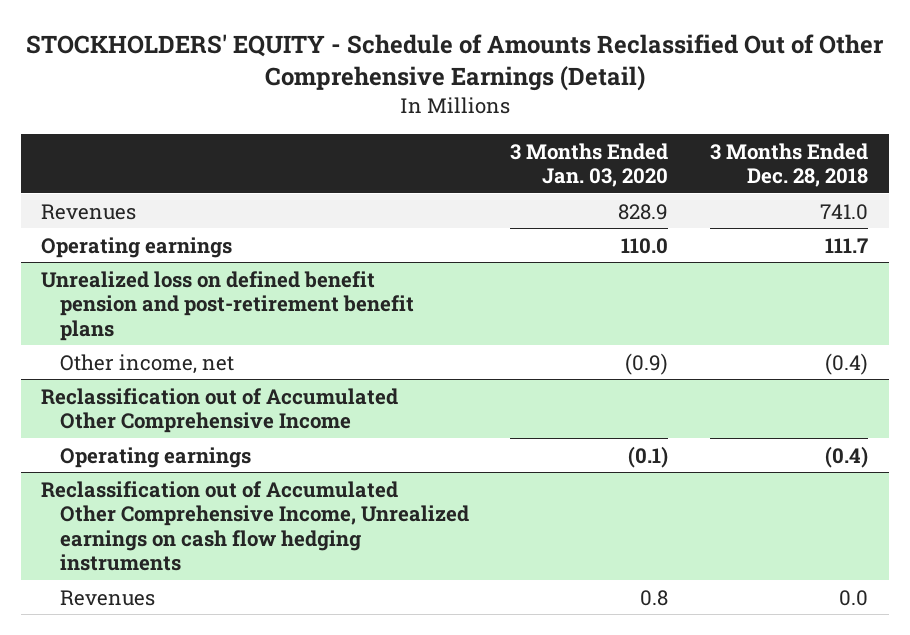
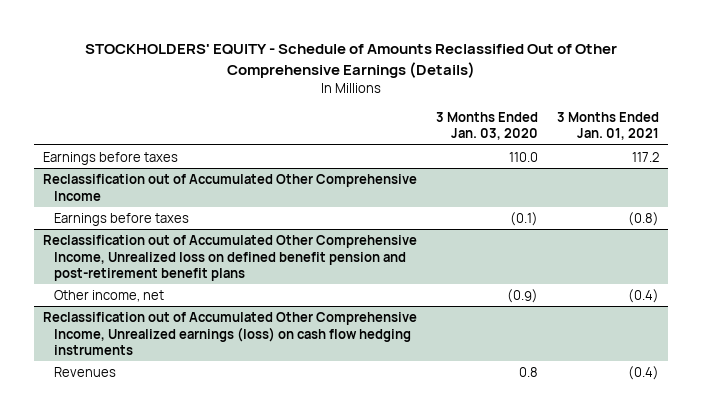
[25,33,884,92] STOCKHOLDERS' EQUITY - Schedule of Amounts Reclassified Out of Other Comprehensive Earnings (Detail) -> [85,44,618,78] STOCKHOLDERS' EQUITY - Schedule of Amounts Reclassified Out of Other Comprehensive Earnings (Details)
[710,142,869,188] 3 Months Ended Dec. 28, 2018 -> none
none -> [556,111,659,141] 3 Months Ended Jan. 01, 2021
[41,203,137,220] Revenues -> none
[41,270,414,341] Unrealized loss on defined benefit pension and post-retirement benefit plans -> none
[59,353,234,374] Other income, net -> none
[41,236,233,258] Operating earnings -> [43,151,179,165] Earnings before taxes
[59,446,251,468] Operating earnings -> [53,212,189,226] Earnings before taxes
none -> [43,234,418,282] Reclassification out of Accumulated Other Comprehensive Income, Unrealized loss on defined benefit pension and post-retirement benefit plans
none -> [53,289,164,302] Other income, net
[41,480,469,572] Reclassification out of Accumulated Other Comprehensive Income, Unrealized earnings on cash flow hedging instruments -> [43,311,418,356] Reclassification out of Accumulated Other Comprehensive Income, Unrealized earnings (loss) on cash flow hedging instruments

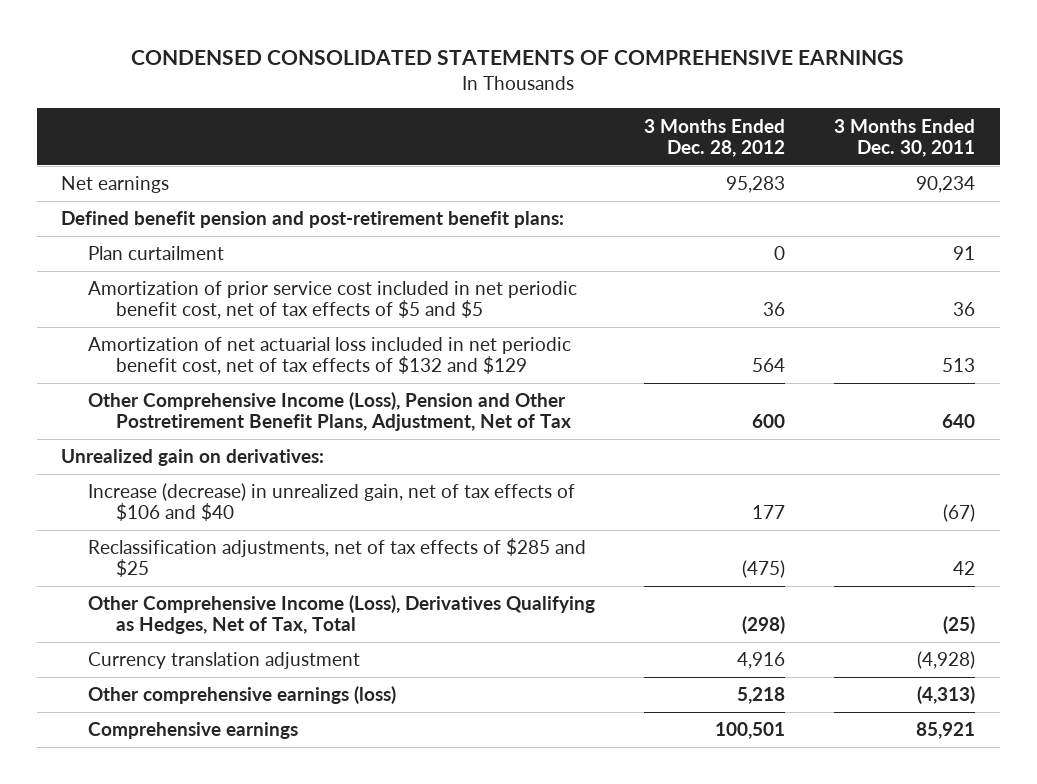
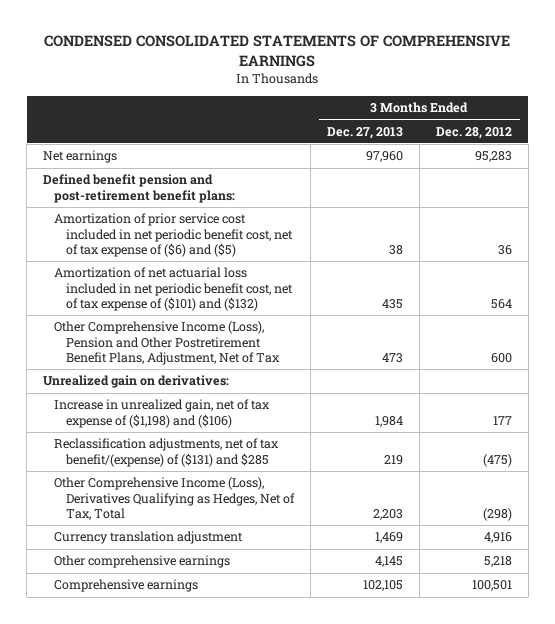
[834,118,976,157] 3 Months Ended Dec. 30, 2011 -> none
none -> [326,126,403,139] Dec. 27, 2013
[88,246,225,261] Plan curtailment -> none
[88,281,578,320] Amortization of prior service cost included in net periodic benefit cost, net of tax effects of $5 and $5 -> [54,213,293,258] Amortization of prior service cost included in net periodic benefit cost, net of tax expense of ($6) and ($5)
[88,337,572,376] Amortization of net actuarial loss included in net periodic benefit cost, net of tax effects of $132 and $129 -> [54,267,293,312] Amortization of net actuarial loss included in net periodic benefit cost, net of tax expense of ($101) and ($132)
[88,483,576,522] Increase (decrease) in unrealized gain, net of tax effects of $106 and $40 -> [54,399,271,428] Increase in unrealized gain, net of tax expense of ($1,198) and ($106)
[88,538,587,578] Reclassification adjustments, net of tax effects of $285 and $25 -> [54,438,280,467] Reclassification adjustments, net of tax benefit/(expense) of ($131) and $285
[88,686,397,705] Other comprehensive earnings (loss) -> [54,555,231,569] Other comprehensive earnings

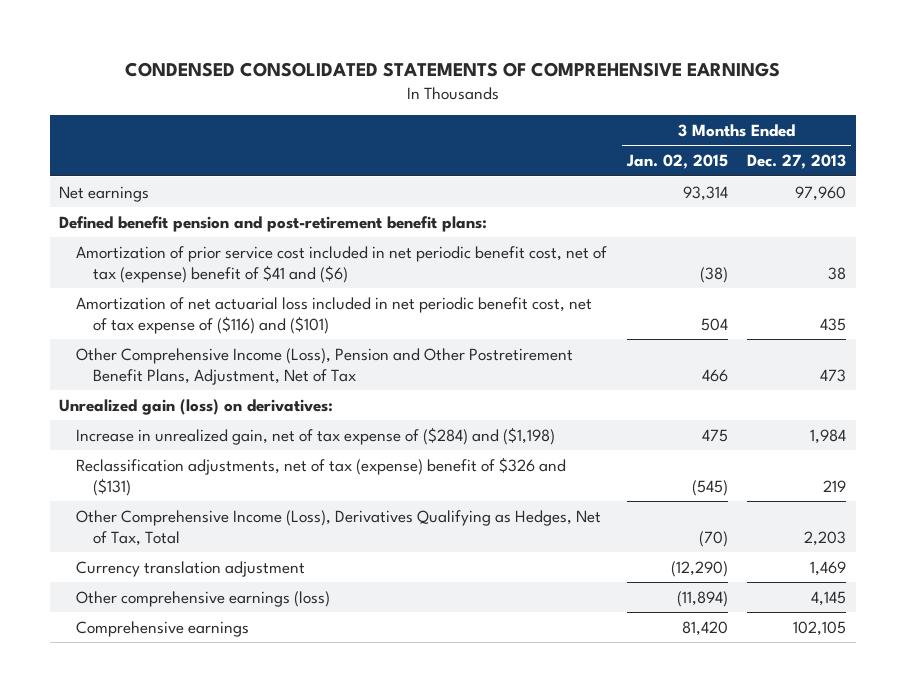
[435,126,512,139] Dec. 28, 2012 -> none
none -> [625,154,728,170] Jan. 02, 2015
[54,213,293,258] Amortization of prior service cost included in net periodic benefit cost, net of tax expense of ($6) and ($5) -> [75,245,607,283] Amortization of prior service cost included in net periodic benefit cost, net of tax (expense) benefit of $41 and ($6)
[54,267,293,312] Amortization of net actuarial loss included in net periodic benefit cost, net of tax expense of ($101) and ($132) -> [75,296,592,334] Amortization of net actuarial loss included in net periodic benefit cost, net of tax expense of ($116) and ($101)
[43,375,230,389] Unrealized gain on derivatives: -> [59,398,334,415] Unrealized gain (loss) on derivatives:
[54,399,271,428] Increase in unrealized gain, net of tax expense of ($1,198) and ($106) -> [75,426,555,445] Increase in unrealized gain, net of tax expense of ($284) and ($1,198)
[54,438,280,467] Reclassification adjustments, net of tax benefit/(expense) of ($131) and $285 -> [75,456,566,496] Reclassification adjustments, net of tax (expense) benefit of $326 and ($131)
[54,555,231,569] Other comprehensive earnings -> [75,590,330,607] Other comprehensive earnings (loss)

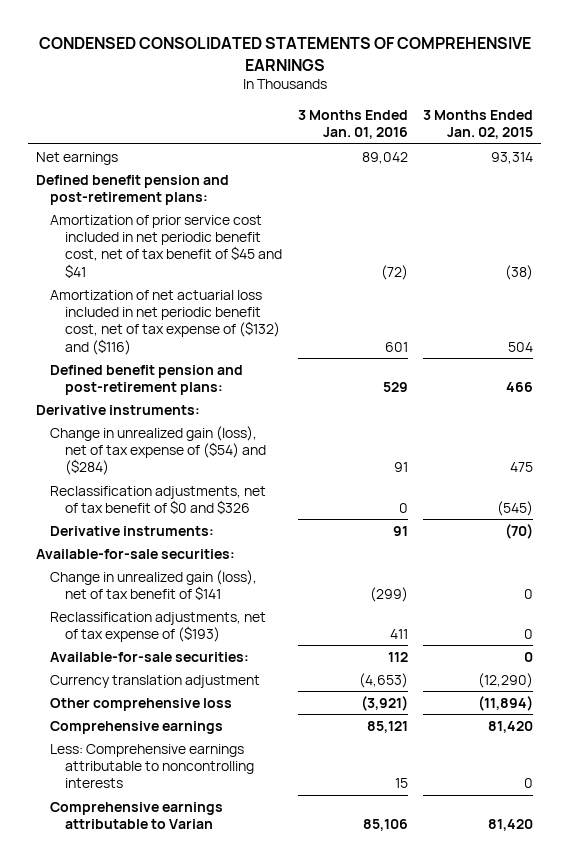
[747,154,847,170] Dec. 27, 2013 -> none
none -> [297,109,408,140] 3 Months Ended Jan. 01, 2016
[59,215,488,232] Defined benefit pension and post-retirement benefit plans: -> [35,174,229,205] Defined benefit pension and post-retirement plans:
[75,245,607,283] Amortization of prior service cost included in net periodic benefit cost, net of tax (expense) benefit of $41 and ($6) -> [50,214,282,278] Amortization of prior service cost included in net periodic benefit cost, net of tax benefit of $45 and $41
[75,296,592,334] Amortization of net actuarial loss included in net periodic benefit cost, net of tax expense of ($116) and ($101) -> [50,289,280,355] Amortization of net actuarial loss included in net periodic benefit cost, net of tax expense of ($132) and ($116)
[75,347,573,385] Other Comprehensive Income (Loss), Pension and Other Postretirement Benefit Plans, Adjustment, Net of Tax -> [50,364,244,395] Defined benefit pension and post-retirement plans:
[59,398,334,415] Unrealized gain (loss) on derivatives: -> [35,404,200,415] Derivative instruments:
[75,426,555,445] Increase in unrealized gain, net of tax expense of ($284) and ($1,198) -> [50,425,266,476] Change in unrealized gain (loss), net of tax expense of ($54) and ($284)
[75,456,566,496] Reclassification adjustments, net of tax (expense) benefit of $326 and ($131) -> [50,485,267,514] Reclassification adjustments, net of tax benefit of $0 and $326
[75,509,601,546] Other Comprehensive Income (Loss), Derivatives Qualifying as Hedges, Net of Tax, Total -> [50,525,215,536] Derivative instruments:
none -> [35,548,235,559] Available-for-sale securities:
none -> [50,569,258,600] Change in unrealized gain (loss), net of tax benefit of $141
none -> [50,611,267,642] Reclassification adjustments, net of tax expense of ($193)
none -> [50,651,250,662] Available-for-sale securities:
[75,590,330,607] Other comprehensive earnings (loss) -> [50,697,233,711] Other comprehensive loss
none -> [50,743,254,789] Less: Comprehensive earnings attributable to noncontrolling interests
none -> [50,801,224,829] Comprehensive earnings attributable to Varian

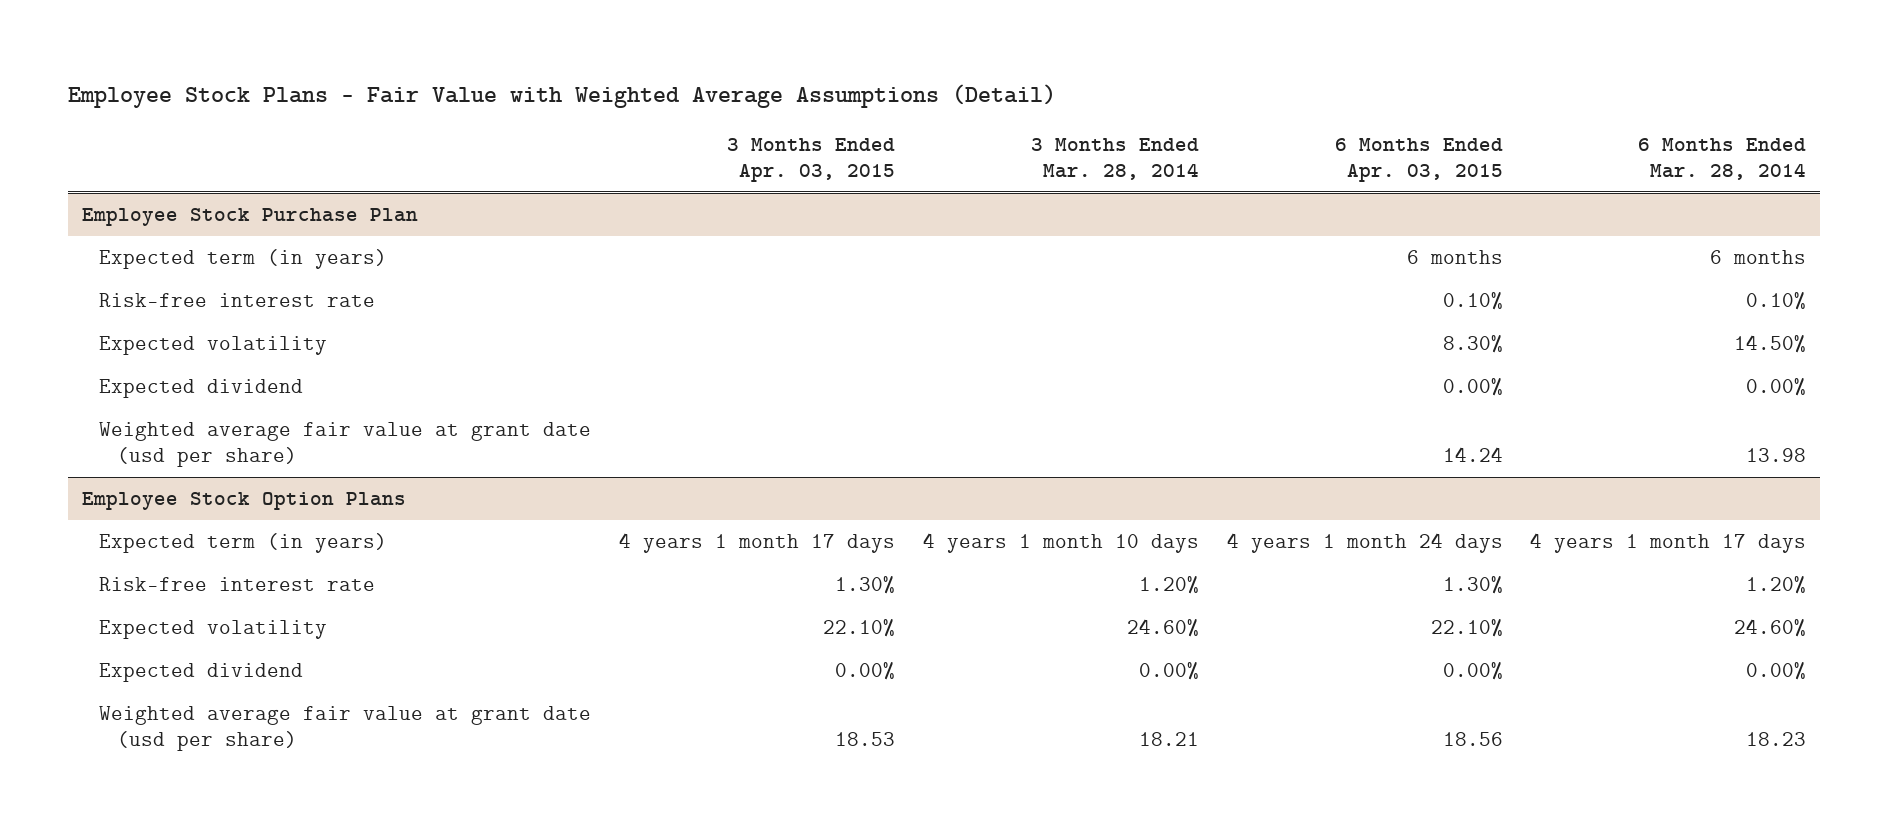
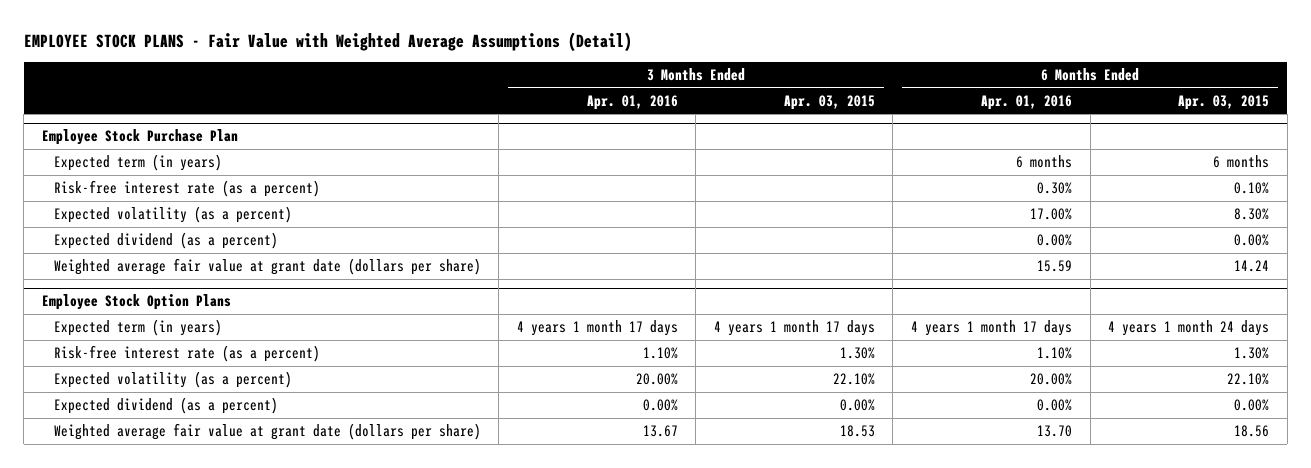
[68,83,1057,108] Employee Stock Plans - Fair Value with Weighted Average Assumptions (Detail) -> [23,32,632,53] EMPLOYEE STOCK PLANS - Fair Value with Weighted Average Assumptions (Detail)
[1030,138,1199,180] 3 Months Ended Mar. 28, 2014 -> none
[1638,138,1807,180] 6 Months Ended Mar. 28, 2014 -> none
none -> [586,94,678,110] Apr. 01, 2016
none -> [981,94,1073,110] Apr. 01, 2016
[99,292,376,307] Risk-free interest rate -> [53,180,320,198] Risk-free interest rate (as a percent)
[99,335,328,355] Expected volatility -> [53,206,292,224] Expected volatility (as a percent)
[99,378,304,398] Expected dividend -> [53,232,278,250] Expected dividend (as a percent)
[99,421,592,467] Weighted average fair value at grant date (usd per share) -> [53,258,481,276] Weighted average fair value at grant date (dollars per share)
[99,576,376,591] Risk-free interest rate -> [53,345,320,363] Risk-free interest rate (as a percent)
[99,619,328,639] Expected volatility -> [53,371,292,389] Expected volatility (as a percent)
[99,662,304,682] Expected dividend -> [53,397,278,415] Expected dividend (as a percent)
[99,705,592,751] Weighted average fair value at grant date (usd per share) -> [53,423,481,441] Weighted average fair value at grant date (dollars per share)

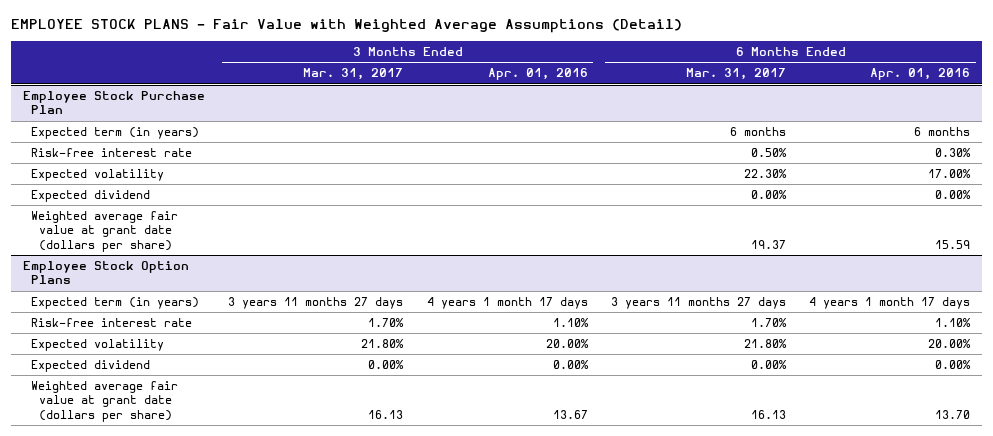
[783,94,875,110] Apr. 03, 2015 -> none
[1178,94,1270,110] Apr. 03, 2015 -> none
none -> [303,68,404,81] Mar. 31, 2017
none -> [685,68,786,81] Mar. 31, 2017
[53,180,320,198] Risk-free interest rate (as a percent) -> [31,148,193,158] Risk-free interest rate
[53,206,292,224] Expected volatility (as a percent) -> [31,169,165,182] Expected volatility
[53,232,278,250] Expected dividend (as a percent) -> [31,190,151,203] Expected dividend
[53,345,320,363] Risk-free interest rate (as a percent) -> [31,318,193,328] Risk-free interest rate
[53,371,292,389] Expected volatility (as a percent) -> [31,339,165,352] Expected volatility
[53,397,278,415] Expected dividend (as a percent) -> [31,360,151,373] Expected dividend

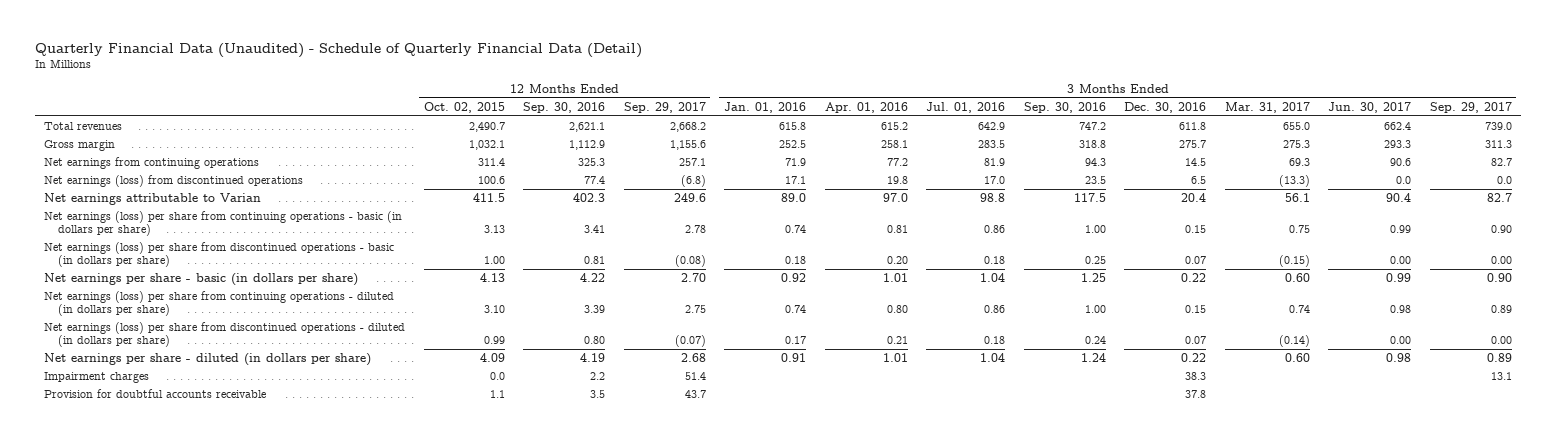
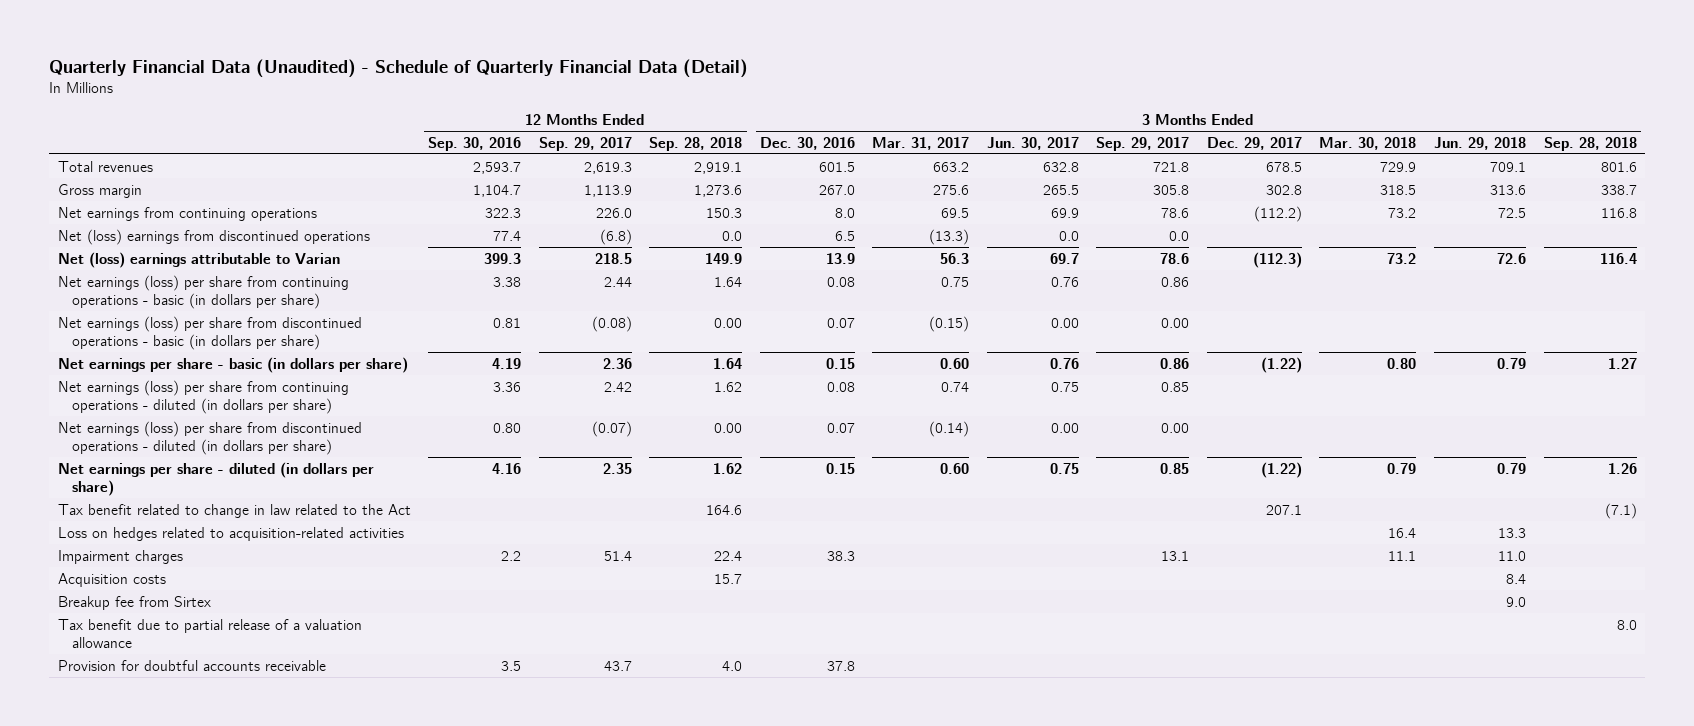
[423,101,505,113] Oct. 02, 2015 -> none
[724,101,807,113] Jan. 01, 2016 -> none
[824,101,908,113] Apr. 01, 2016 -> none
[926,101,1006,113] Jul. 01, 2016 -> none
[1023,101,1106,113] Sep. 30, 2016 -> none
none -> [649,136,743,151] Sep. 28, 2018
none -> [1206,136,1302,150] Dec. 29, 2017
none -> [1319,136,1417,150] Mar. 30, 2018
none -> [1434,136,1527,150] Jun. 29, 2018
none -> [1543,136,1637,151] Sep. 28, 2018
[569,121,606,132] 2,621.1 -> [473,161,522,174] 2,593.7
[669,121,706,132] 2,668.2 -> [583,161,632,174] 2,619.3
[1179,121,1207,130] 611.8 -> [818,161,855,172] 601.5
[1282,121,1310,130] 655.0 -> [933,161,970,172] 663.2
[1384,121,1412,130] 662.4 -> [1042,161,1079,172] 632.8
[1484,121,1512,130] 739.0 -> [1153,161,1190,172] 721.8
[569,139,606,150] 1,112.9 -> [473,184,522,197] 1,104.7
[669,139,706,150] 1,155.6 -> [583,184,632,197] 1,113.9
[1179,139,1207,148] 275.7 -> [818,184,855,195] 267.0
[1282,139,1310,148] 275.3 -> [933,184,970,195] 275.6
[1384,139,1412,148] 293.3 -> [1042,184,1079,195] 265.5
[1484,139,1512,148] 311.3 -> [1153,184,1190,195] 305.8
[578,157,606,166] 325.3 -> [485,207,522,218] 322.3
[678,157,706,166] 257.1 -> [595,207,632,218] 226.0
[1185,157,1207,166] 14.5 -> [834,207,855,218] 8.0
[1288,157,1310,166] 69.3 -> [941,207,970,218] 69.5
[1390,157,1412,166] 90.6 -> [1050,207,1079,218] 69.9
[1490,157,1512,166] 82.7 -> [1161,207,1190,218] 78.6
[43,174,303,187] Net earnings (loss) from discontinued operations -> [57,228,370,245] Net (loss) earnings from discontinued operations
[43,192,261,205] Net earnings attributable to Varian -> [57,251,340,268] Net (loss) earnings attributable to Varian
[573,192,606,202] 402.3 -> [484,252,522,264] 399.3
[673,192,706,202] 249.6 -> [594,252,632,264] 218.5
[1181,192,1207,202] 20.4 -> [825,252,855,264] 13.9
[1284,192,1310,202] 56.1 -> [940,252,970,264] 56.3
[1386,192,1412,202] 90.4 -> [1049,252,1079,264] 69.7
[1486,192,1512,202] 82.7 -> [1160,252,1190,264] 78.6
[584,225,606,234] 3.41 -> [493,276,522,287] 3.38
[684,225,706,234] 2.78 -> [603,276,632,287] 2.44
[1185,225,1207,234] 0.15 -> [826,276,855,287] 0.08
[1390,225,1412,234] 0.99 -> [1050,276,1079,287] 0.76
[1490,225,1512,234] 0.90 -> [1161,276,1190,287] 0.86
[580,272,606,282] 4.22 -> [492,357,522,369] 4.19
[680,272,706,282] 2.70 -> [602,357,632,369] 2.36
[1181,272,1207,282] 0.22 -> [825,357,855,369] 0.15
[1386,272,1412,282] 0.99 -> [1049,357,1079,369] 0.76
[1486,272,1512,282] 0.90 -> [1160,357,1190,369] 0.86
[584,305,606,314] 3.39 -> [493,381,522,392] 3.36
[684,305,706,314] 2.75 -> [603,381,632,392] 2.42
[1185,305,1207,314] 0.15 -> [826,381,855,392] 0.08
[1390,305,1412,314] 0.98 -> [1050,381,1079,392] 0.75
[1490,305,1512,314] 0.89 -> [1161,381,1190,392] 0.85
[580,352,606,362] 4.19 -> [492,462,522,474] 4.16
[680,352,706,362] 2.68 -> [602,462,632,474] 2.35
[1181,352,1207,362] 0.22 -> [825,462,855,474] 0.15
[1386,352,1412,362] 0.98 -> [1049,462,1079,474] 0.75
[1486,352,1512,362] 0.89 -> [1160,462,1190,474] 0.85
none -> [57,503,411,518] Tax benefit related to change in law related to the Act
none -> [57,526,404,541] Loss on hedges related to acquisition-related activities
none -> [57,572,166,587] Acquisition costs
none -> [57,595,211,610] Breakup fee from Sirtex
none -> [57,618,362,648] Tax benefit due to partial release of a valuation allowance

